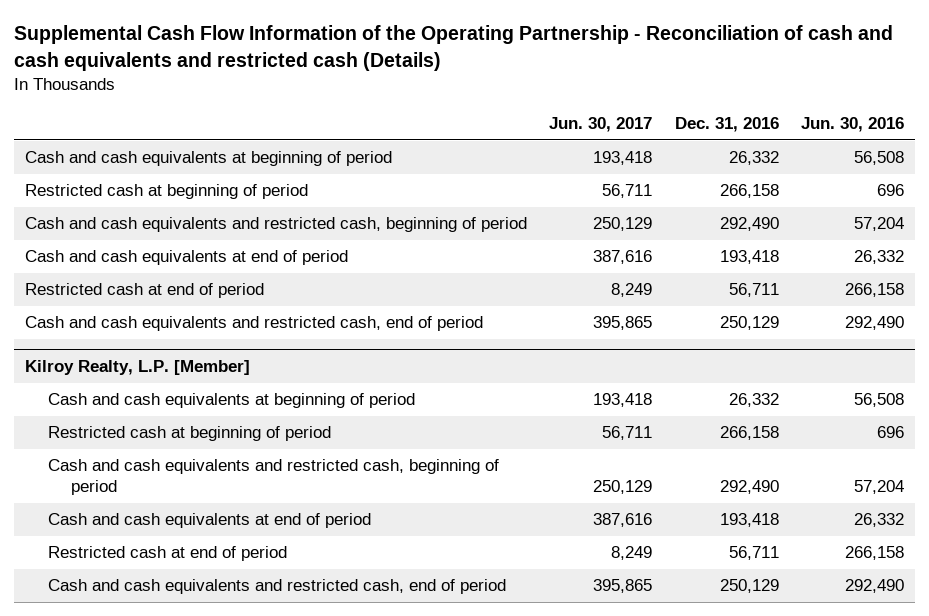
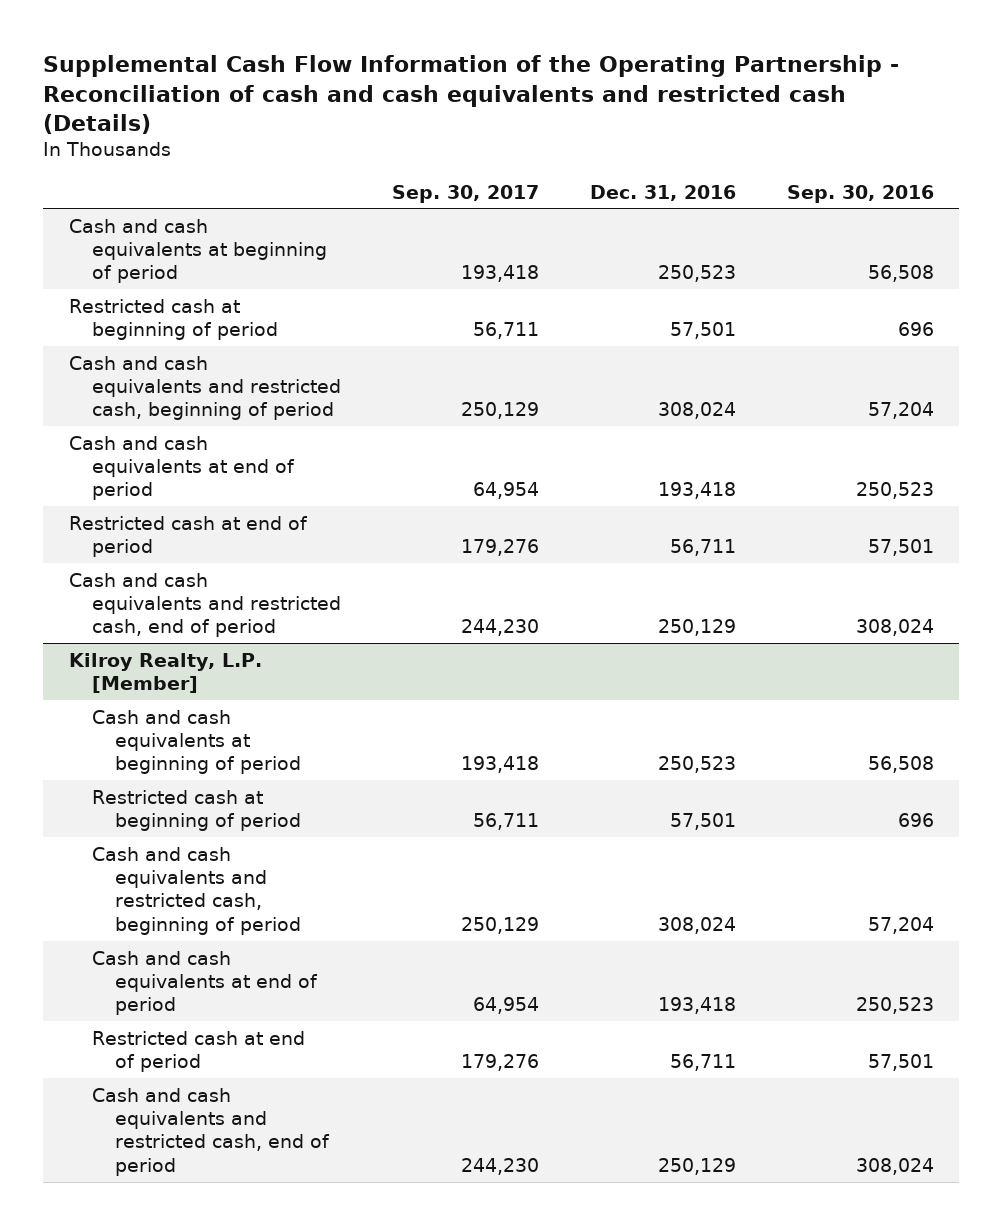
[549,116,653,132] Jun. 30, 2017 -> none
[801,116,905,132] Jun. 30, 2016 -> none
none -> [391,184,539,203] Sep. 30, 2017
none -> [786,184,934,203] Sep. 30, 2016
[728,151,779,166] 26,332 -> [657,265,736,283] 250,523
[719,184,779,199] 266,158 -> [669,322,736,340] 57,501
[719,217,779,232] 292,490 -> [657,402,736,420] 308,024
[728,393,779,408] 26,332 -> [657,756,736,774] 250,523
[719,426,779,441] 266,158 -> [669,813,736,831] 57,501
[719,480,779,495] 292,490 -> [657,916,736,934] 308,024

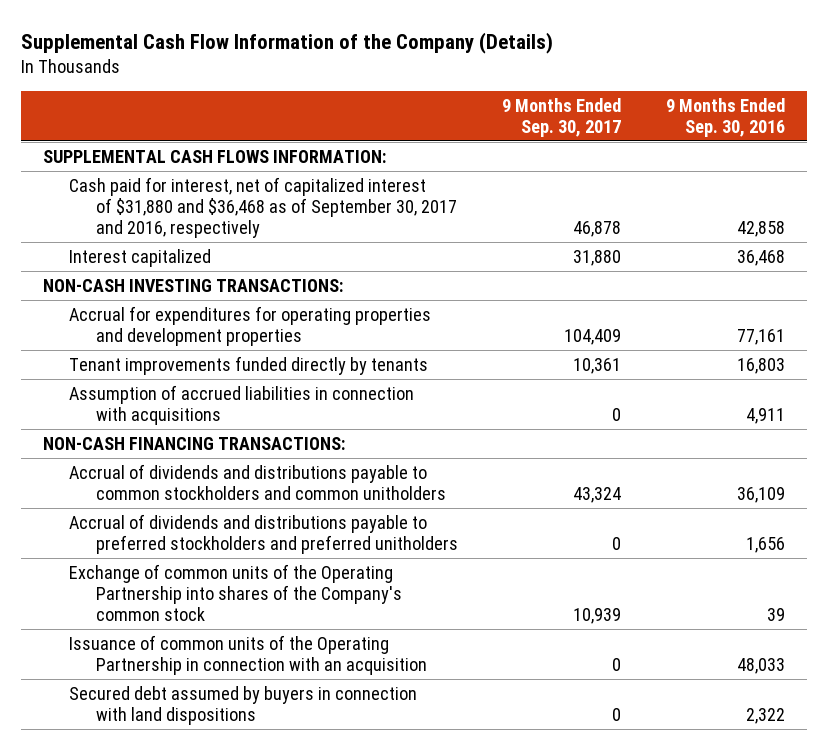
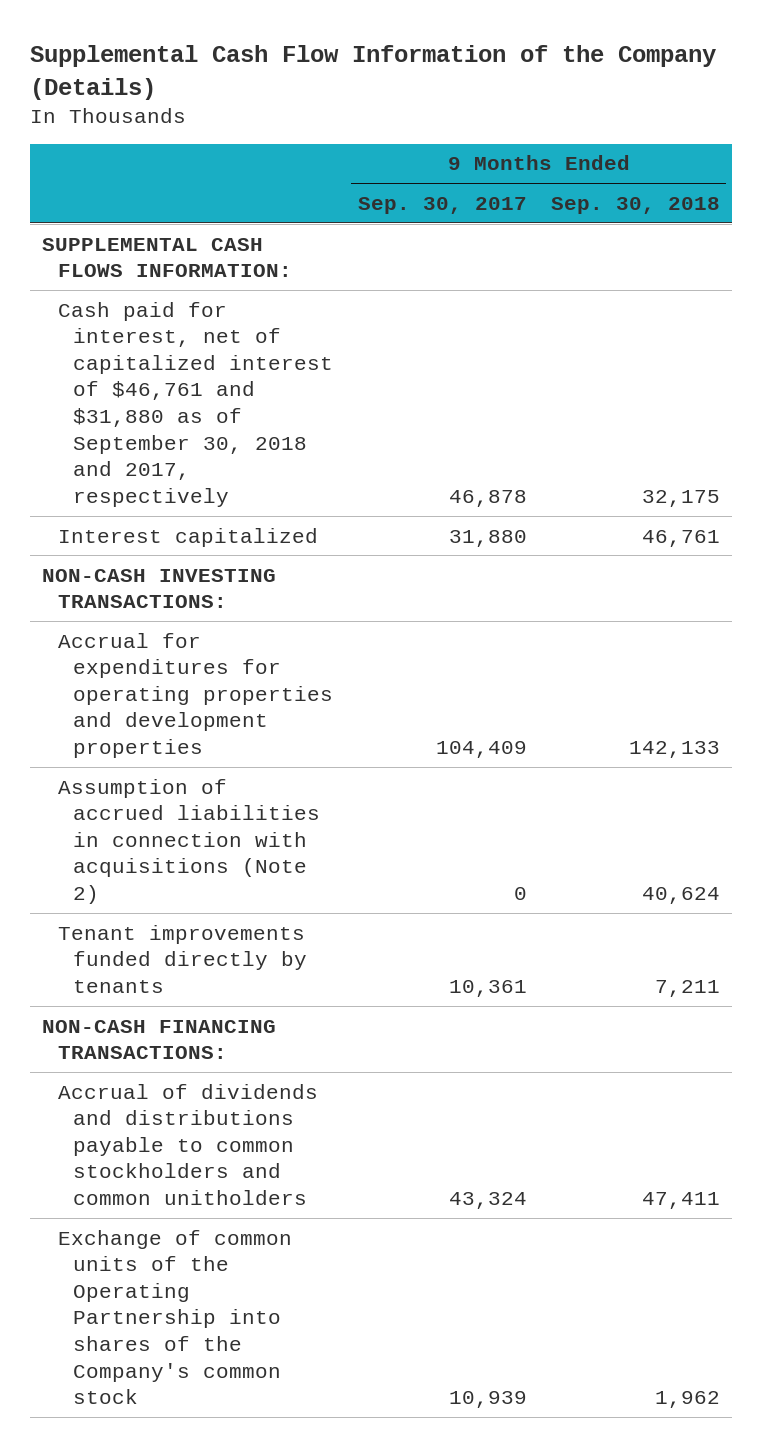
[665,97,785,137] 9 Months Ended Sep. 30, 2016 -> none
none -> [550,196,720,214] Sep. 30, 2018
[69,176,457,239] Cash paid for interest, net of capitalized interest of $31,880 and $36,468 as of September 30, 2017 and 2016, respectively -> [57,301,334,508] Cash paid for interest, net of capitalized interest of $46,761 and $31,880 as of September 30, 2018 and 2017, respectively
none -> [57,778,321,905] Assumption of accrued liabilities in connection with acquisitions (Note 2)
[69,384,415,426] Assumption of accrued liabilities in connection with acquisitions -> none
[69,513,458,555] Accrual of dividends and distributions payable to preferred stockholders and preferred unitholders -> none
[69,634,427,676] Issuance of common units of the Operating Partnership in connection with an acquisition -> none
[69,685,418,726] Secured debt assumed by buyers in connection with land dispositions -> none

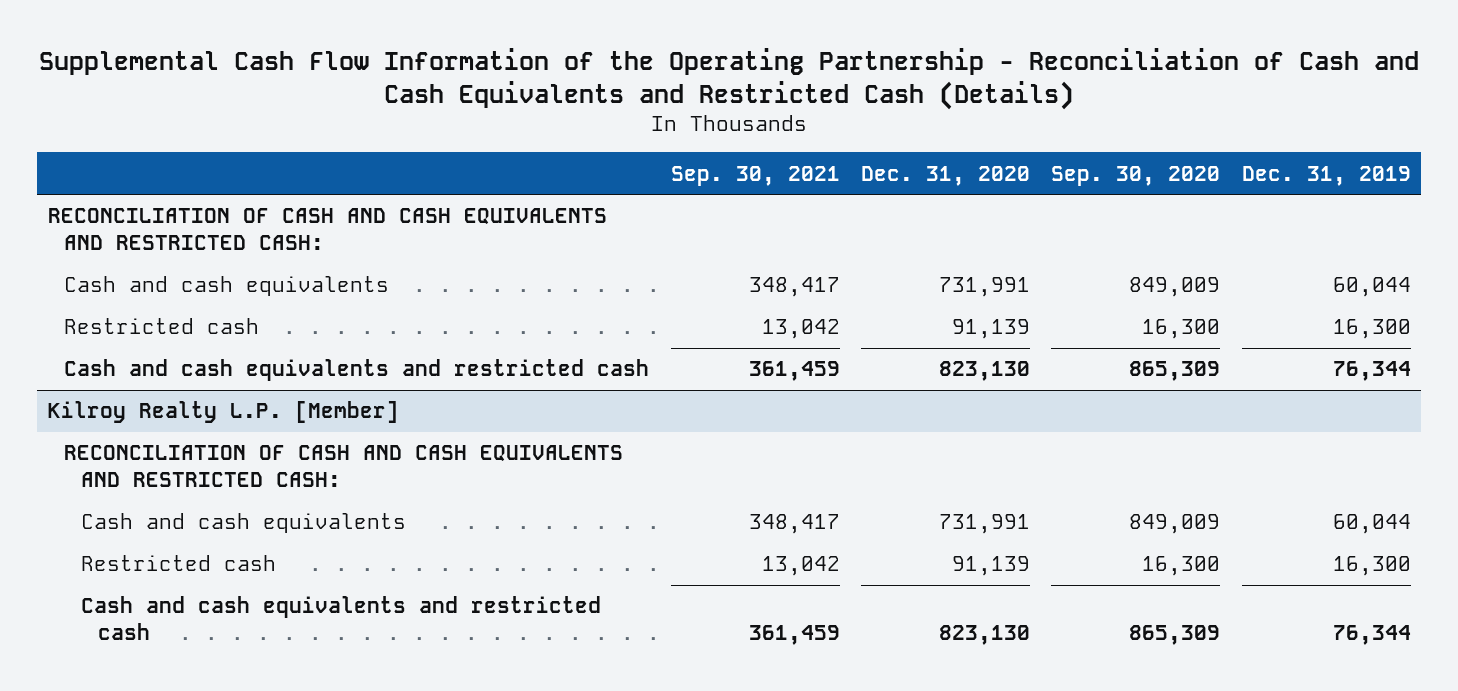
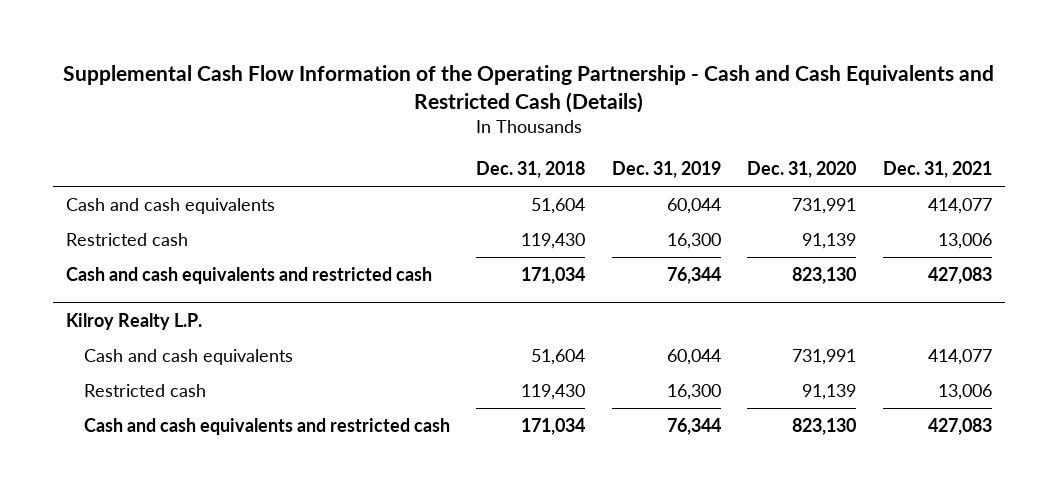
[39,47,1420,110] Supplemental Cash Flow Information of the Operating Partnership - Reconciliation of Cash and Cash Equivalents and Restricted Cash (Details) -> [63,65,995,113] Supplemental Cash Flow Information of the Operating Partnership - Cash and Cash Equivalents and Restricted Cash (Details)
[670,165,840,186] Sep. 30, 2021 -> none
[1051,165,1221,186] Sep. 30, 2020 -> none
none -> [476,161,586,179] Dec. 31, 2018
none -> [882,161,992,179] Dec. 31, 2021
[47,208,607,251] RECONCILIATION OF CASH AND CASH EQUIVALENTS AND RESTRICTED CASH: -> none
[64,445,624,488] RECONCILIATION OF CASH AND CASH EQUIVALENTS AND RESTRICTED CASH: -> none
[47,401,399,424] Kilroy Realty L.P. [Member] -> [66,312,203,330] Kilroy Realty L.P.

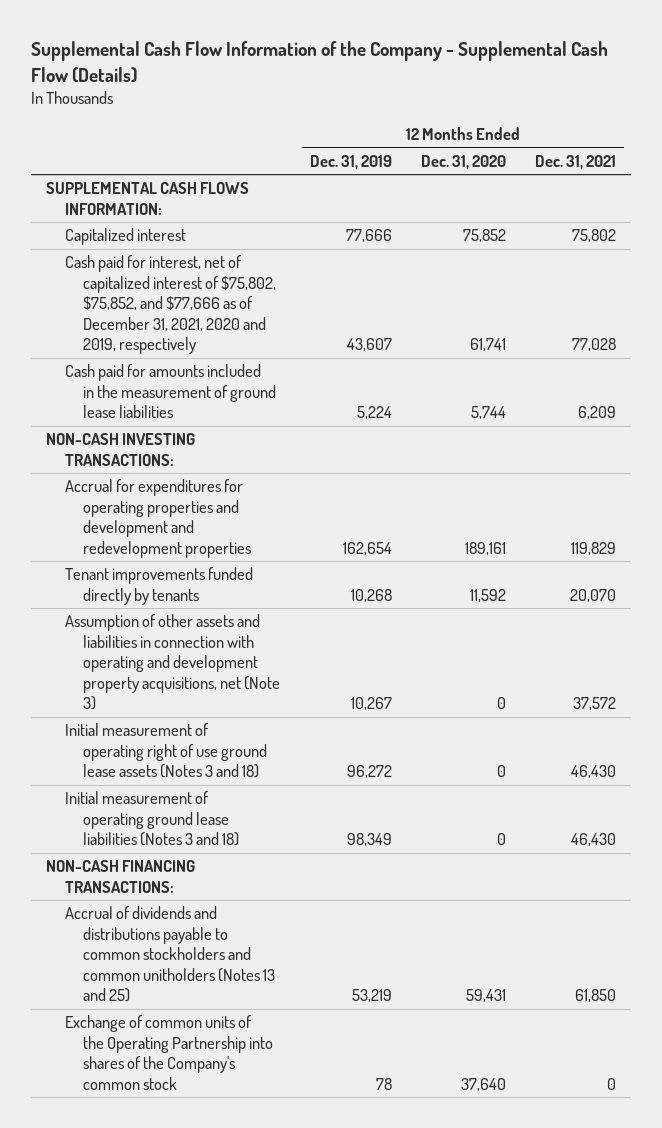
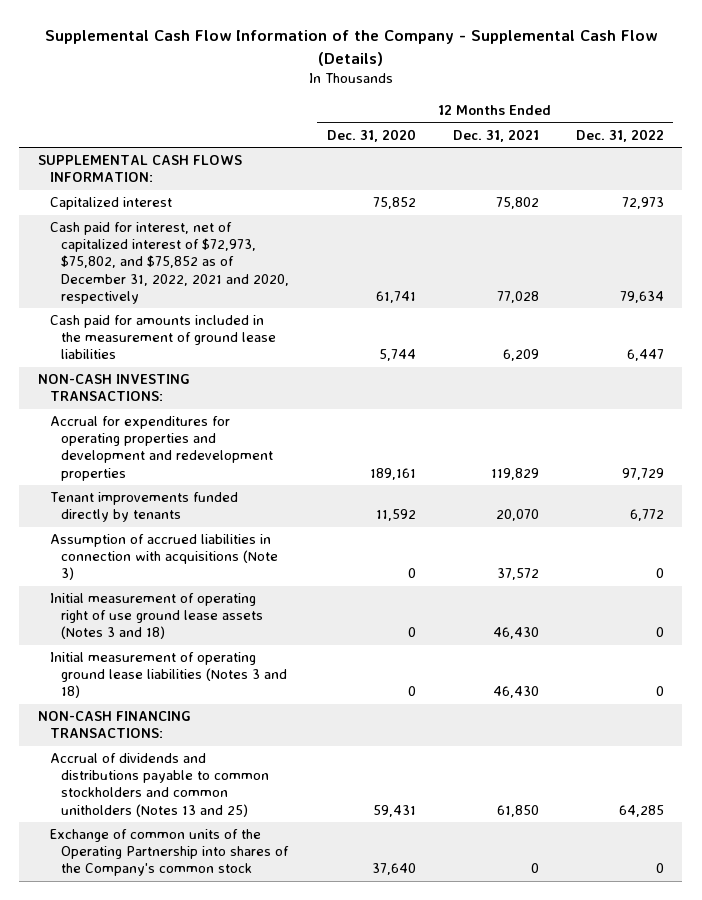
[309,154,392,169] Dec. 31, 2019 -> none
none -> [575,128,664,142] Dec. 31, 2022
[64,255,277,355] Cash paid for interest, net of capitalized interest of $75,802, $75,852, and $77,666 as of December 31, 2021, 2020 and 2019, respectively -> [49,222,290,304] Cash paid for interest, net of capitalized interest of $72,973, $75,802, and $75,852 as of December 31, 2022, 2021 and 2020, respectively
[64,614,281,711] Assumption of other assets and liabilities in connection with operating and development property acquisitions, net (Note 3) -> [49,534,279,581] Assumption of accrued liabilities in connection with acquisitions (Note 3)

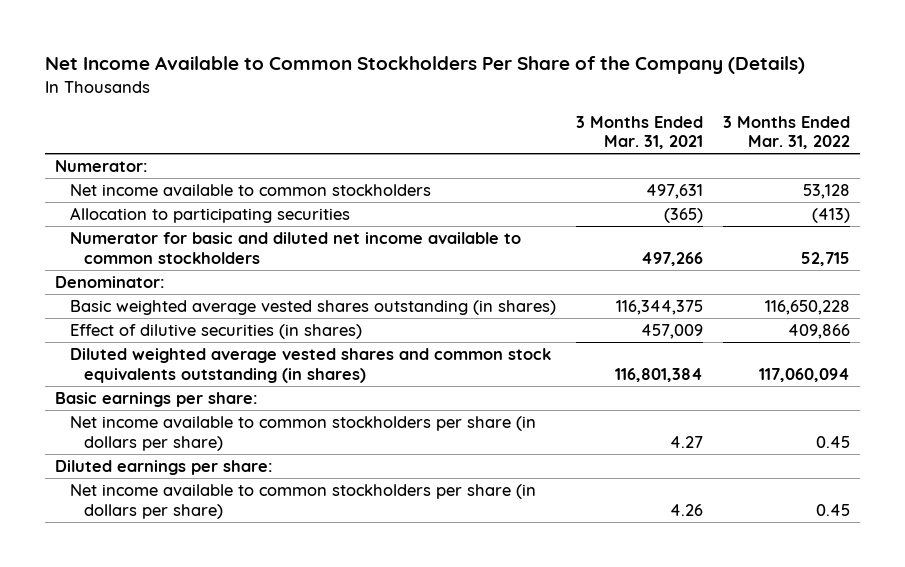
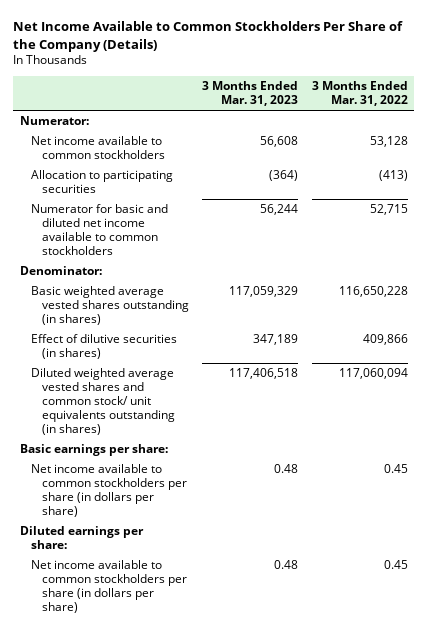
[575,115,703,150] 3 Months Ended Mar. 31, 2021 -> none
none -> [202,80,299,106] 3 Months Ended Mar. 31, 2023
[69,348,551,383] Diluted weighted average vested shares and common stock equivalents outstanding (in shares) -> [31,368,175,435] Diluted weighted average vested shares and common stock/ unit equivalents outstanding (in shares)

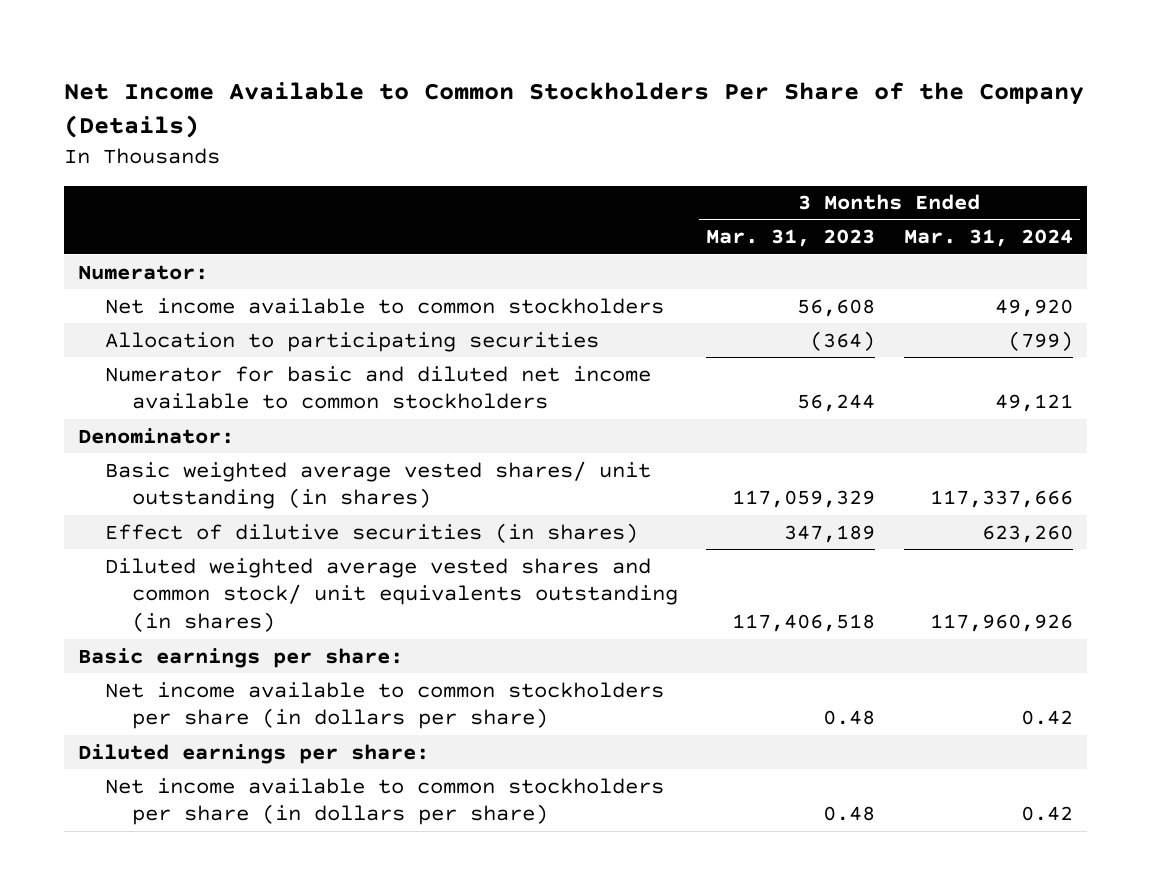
[311,80,408,106] 3 Months Ended Mar. 31, 2022 -> none
none -> [903,229,1073,248] Mar. 31, 2024
[31,286,189,326] Basic weighted average vested shares outstanding (in shares) -> [104,460,651,510] Basic weighted average vested shares/ unit outstanding (in shares)

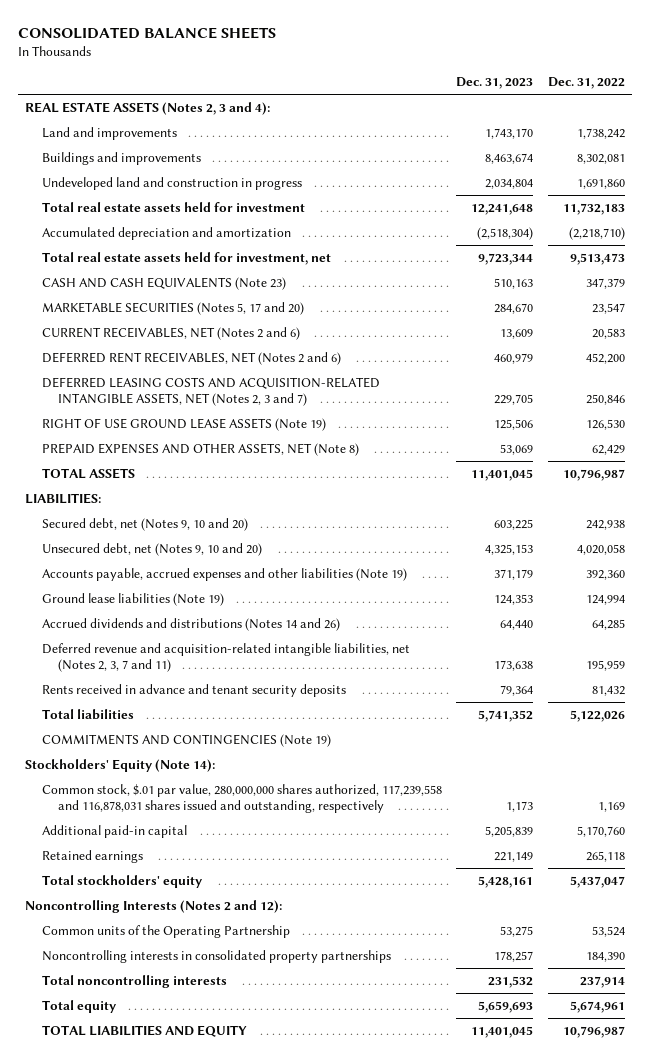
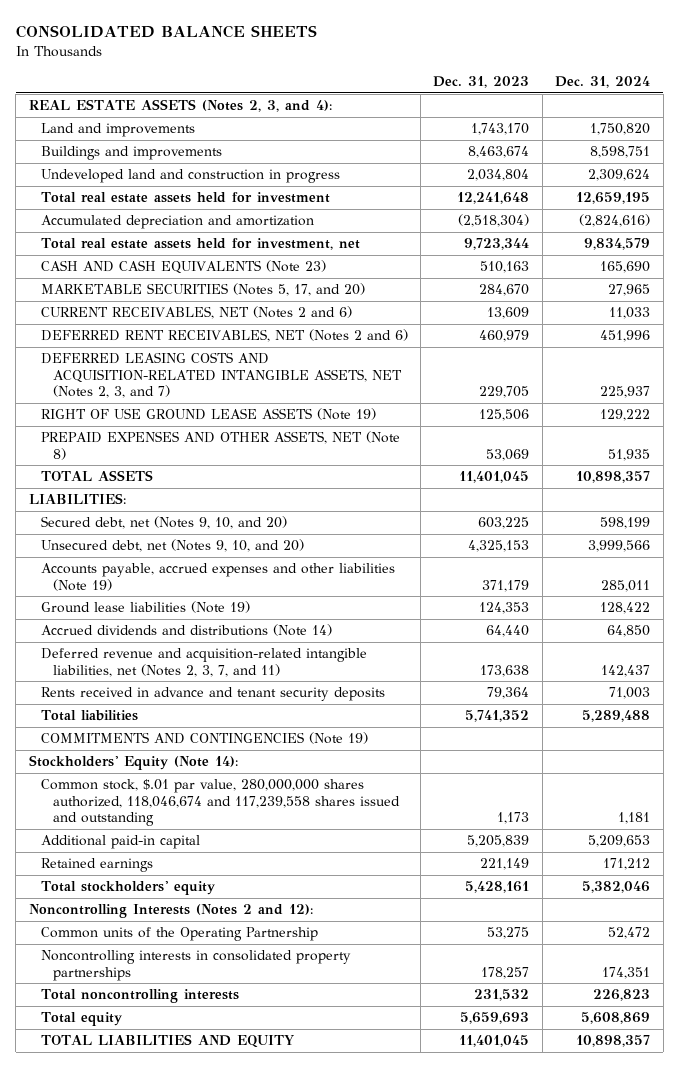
[547,77,625,90] Dec. 31, 2022 -> none
none -> [555,75,651,88] Dec. 31, 2024
[24,101,270,115] REAL ESTATE ASSETS (Notes 2, 3 and 4): -> [28,99,332,113] REAL ESTATE ASSETS (Notes 2, 3, and 4):
[41,301,304,315] MARKETABLE SECURITIES (Notes 5, 17 and 20) -> [40,283,365,297] MARKETABLE SECURITIES (Notes 5, 17, and 20)
[41,376,380,407] DEFERRED LEASING COSTS AND ACQUISITION-RELATED INTANGIBLE ASSETS, NET (Notes 2, 3 and 7) -> [40,352,402,398] DEFERRED LEASING COSTS AND ACQUISITION-RELATED INTANGIBLE ASSETS, NET (Notes 2, 3, and 7)
[41,517,248,531] Secured debt, net (Notes 9, 10 and 20) -> [40,516,287,530] Secured debt, net (Notes 9, 10, and 20)
[41,542,262,556] Unsecured debt, net (Notes 9, 10 and 20) -> [40,539,304,553] Unsecured debt, net (Notes 9, 10, and 20)
[41,617,340,631] Accrued dividends and distributions (Notes 14 and 26) -> [40,624,332,637] Accrued dividends and distributions (Note 14)
[41,642,410,673] Deferred revenue and acquisition-related intangible liabilities, net (Notes 2, 3, 7 and 11) -> [40,648,367,677] Deferred revenue and acquisition-related intangible liabilities, net (Notes 2, 3, 7, and 11)
[41,783,442,814] Common stock, $.01 par value, 280,000,000 shares authorized, 117,239,558 and 116,878,031 shares issued and outstanding, respectively -> [40,779,400,826] Common stock, $.01 par value, 280,000,000 shares authorized, 118,046,674 and 117,239,558 shares issued and outstanding

